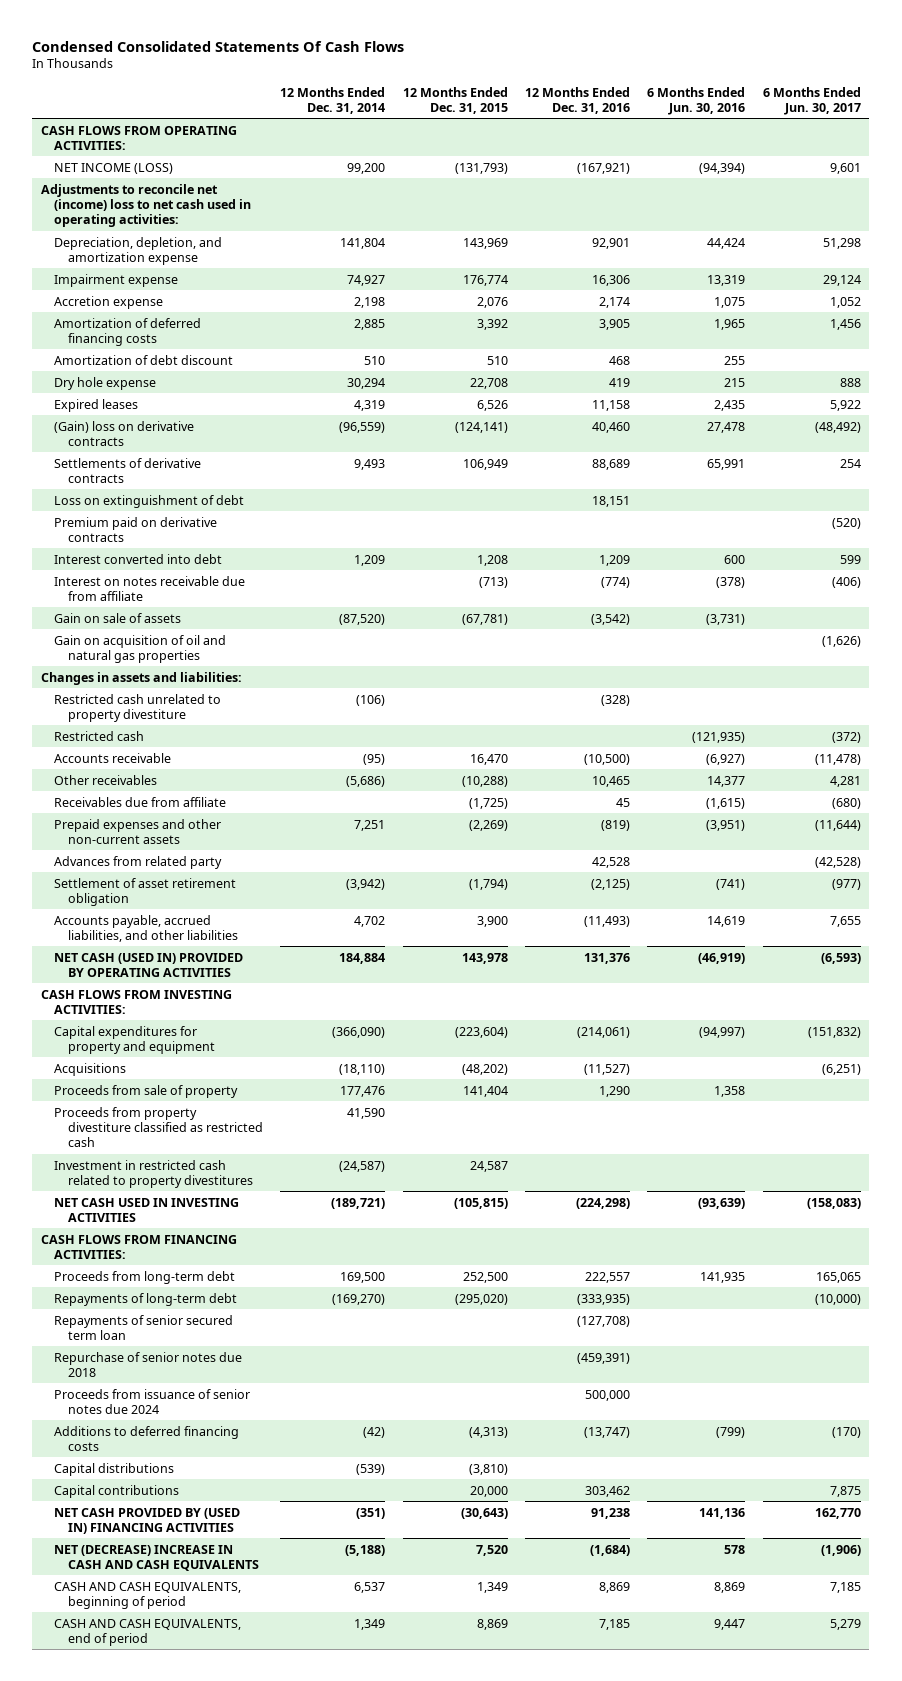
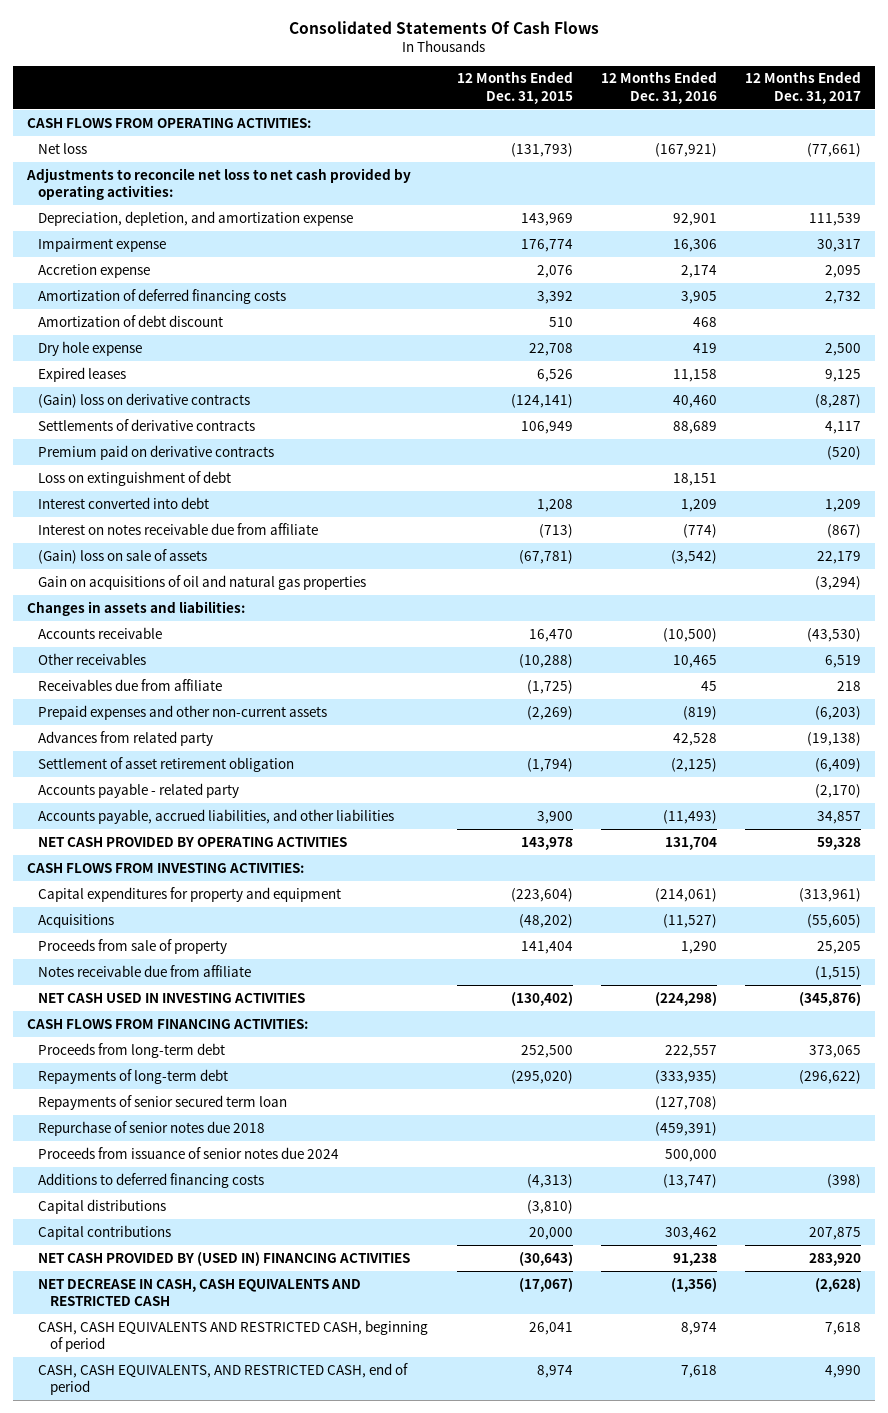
[32,40,405,52] Condensed Consolidated Statements Of Cash Flows -> [288,21,599,35] Consolidated Statements Of Cash Flows
[280,86,386,114] 12 Months Ended Dec. 31, 2014 -> none
[647,86,746,115] 6 Months Ended Jun. 30, 2016 -> none
[762,86,861,115] 6 Months Ended Jun. 30, 2017 -> none
none -> [744,71,861,104] 12 Months Ended Dec. 31, 2017
[54,162,174,174] NET INCOME (LOSS) -> [38,142,88,154] Net loss
[40,183,252,227] Adjustments to reconcile net (income) loss to net cash used in operating activities: -> [26,167,412,201] Adjustments to reconcile net loss to net cash provided by operating activities:
[54,494,245,508] Loss on extinguishment of debt -> [38,470,232,486] Loss on extinguishment of debt
[54,612,182,623] Gain on sale of assets -> [38,548,208,564] (Gain) loss on sale of assets
[54,634,227,663] Gain on acquisition of oil and natural gas properties -> [38,574,367,590] Gain on acquisitions of oil and natural gas properties
[54,693,222,722] Restricted cash unrelated to property divestiture -> none
[54,730,145,741] Restricted cash -> none
none -> [38,782,240,798] Accounts payable - related party
[54,952,244,977] NET CASH (USED IN) PROVIDED BY OPERATING ACTIVITIES -> [38,836,348,847] NET CASH PROVIDED BY OPERATING ACTIVITIES
[584,952,631,964] 131,376 -> [664,836,717,850] 131,704
[54,1106,263,1147] Proceeds from property divestiture classified as restricted cash -> none
[54,1159,253,1188] Investment in restricted cash related to property divestitures -> none
none -> [38,964,252,977] Notes receivable due from affiliate
[453,1197,508,1209] (105,815) -> [510,991,573,1006] (130,402)
[54,1544,259,1571] NET (DECREASE) INCREASE IN CASH AND CASH EQUIVALENTS -> [38,1278,362,1307] NET DECREASE IN CASH, CASH EQUIVALENTS AND RESTRICTED CASH
[475,1544,508,1556] 7,520 -> [518,1277,573,1292] (17,067)
[590,1544,631,1556] (1,684) -> [670,1277,717,1292] (1,356)
[54,1581,242,1609] CASH AND CASH EQUIVALENTS, beginning of period -> [38,1319,429,1353] CASH, CASH EQUIVALENTS AND RESTRICTED CASH, beginning of period
[476,1581,508,1593] 1,349 -> [528,1321,573,1335] 26,041
[599,1581,631,1593] 8,869 -> [680,1321,717,1335] 8,974
[54,1618,242,1646] CASH AND CASH EQUIVALENTS, end of period -> [38,1362,409,1396] CASH, CASH EQUIVALENTS, AND RESTRICTED CASH, end of period
[476,1618,508,1630] 8,869 -> [536,1364,573,1378] 8,974
[599,1618,631,1630] 7,185 -> [680,1364,717,1378] 7,618

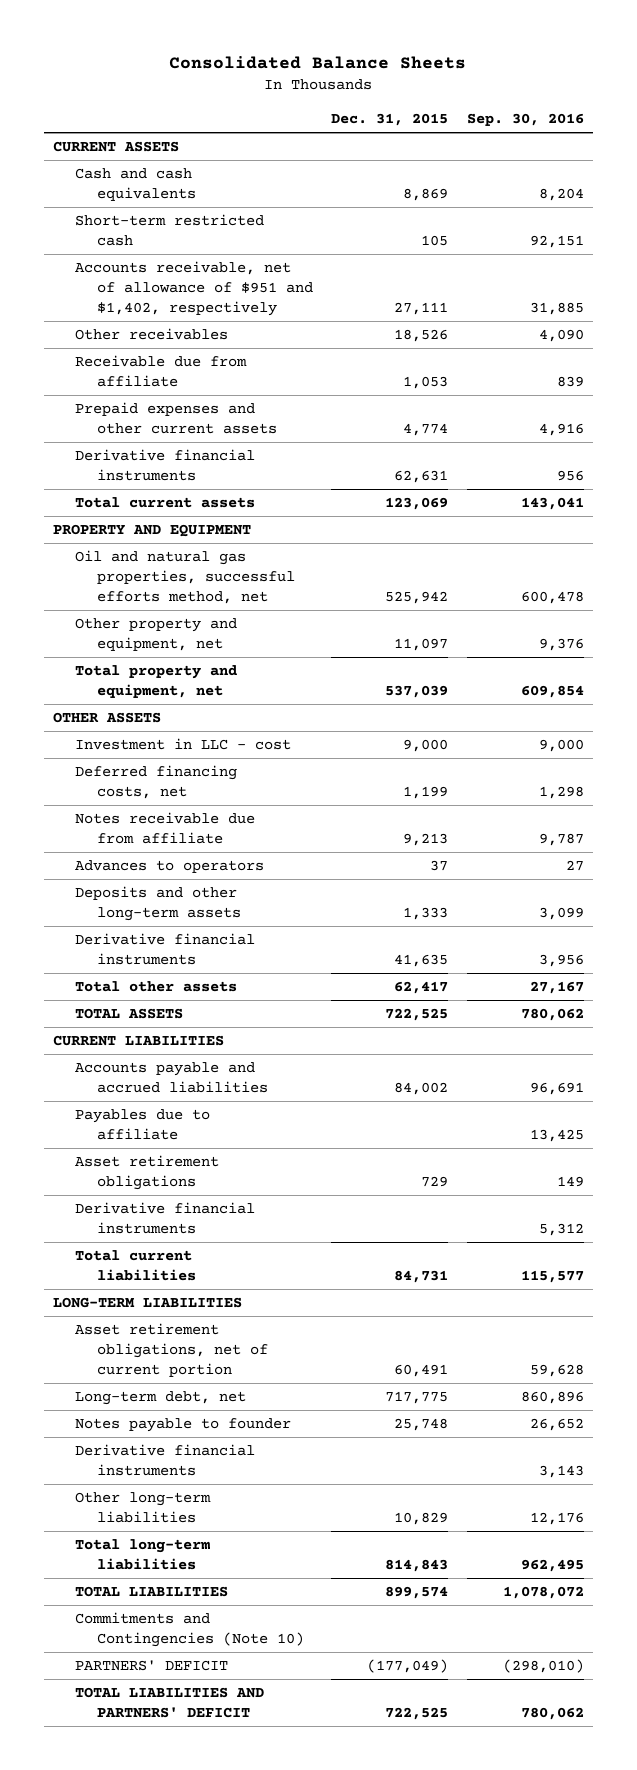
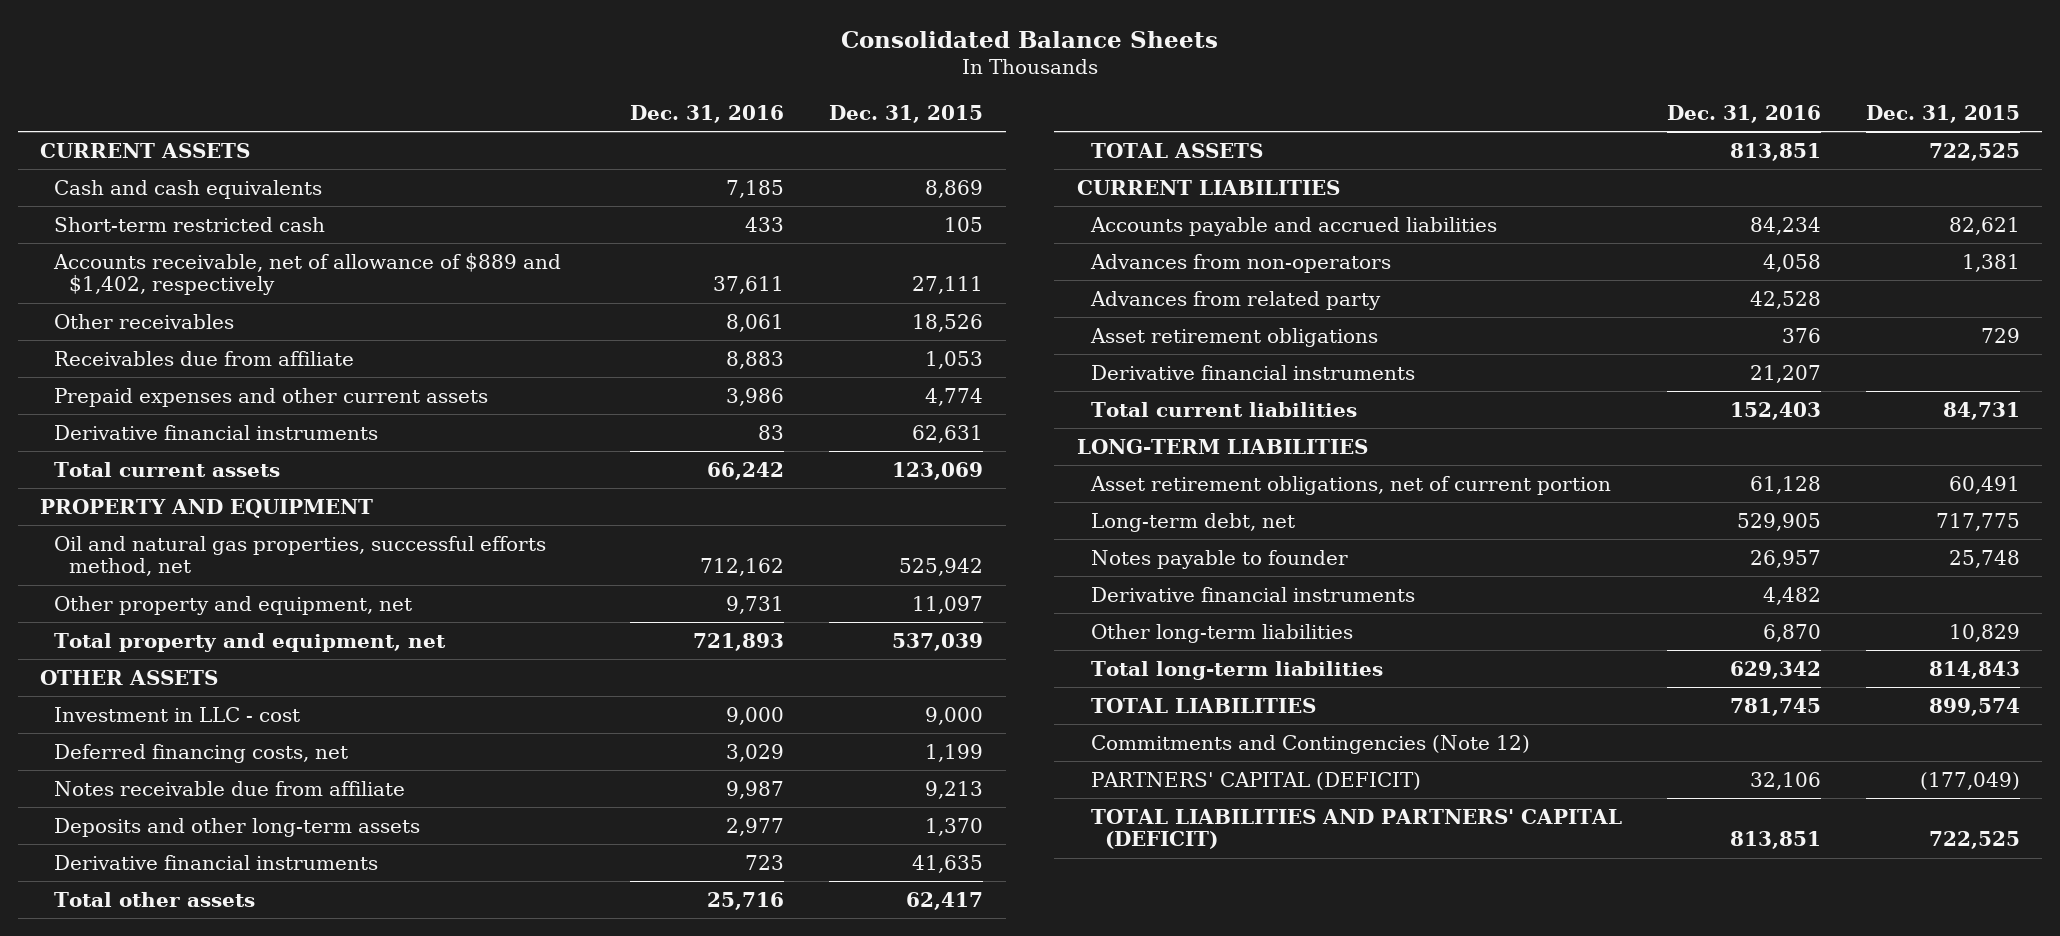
[466,112,584,126] Sep. 30, 2016 -> none
none -> [630,104,785,123] Dec. 31, 2016
[75,261,313,316] Accounts receivable, net of allowance of $951 and $1,402, respectively -> [53,252,562,296] Accounts receivable, net of allowance of $889 and $1,402, respectively
[75,355,248,387] Receivable due from affiliate -> [54,350,355,366] Receivables due from affiliate
[75,860,265,874] Advances to operators -> none
[403,906,449,920] 1,333 -> [925,817,984,836] 1,370
[394,1081,449,1095] 84,002 -> [1948,216,2020,235] 82,621
none -> [1090,253,1392,273] Advances from non-operators
[75,1109,211,1140] Payables due to affiliate -> [1090,290,1382,310] Advances from related party
[75,1612,304,1647] Commitments and Contingencies (Note 10) -> [1091,734,1531,754] Commitments and Contingencies (Note 12)
[75,1660,229,1672] PARTNERS' DEFICIT -> [1091,771,1422,790] PARTNERS' CAPITAL (DEFICIT)
[75,1687,265,1718] TOTAL LIABILITIES AND PARTNERS' DEFICIT -> [1091,808,1623,850] TOTAL LIABILITIES AND PARTNERS' CAPITAL (DEFICIT)

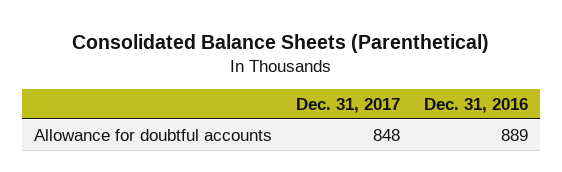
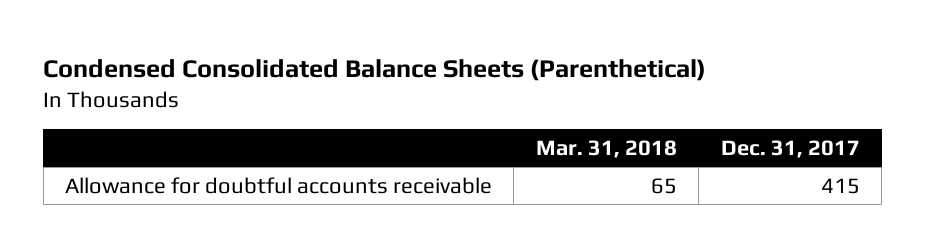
[72,33,490,53] Consolidated Balance Sheets (Parenthetical) -> [43,59,707,82] Condensed Consolidated Balance Sheets (Parenthetical)
[423,97,528,113] Dec. 31, 2016 -> none
none -> [535,140,677,159] Mar. 31, 2018
[34,128,273,141] Allowance for doubtful accounts -> [64,176,492,194] Allowance for doubtful accounts receivable
[373,128,401,141] 848 -> [820,177,860,194] 415

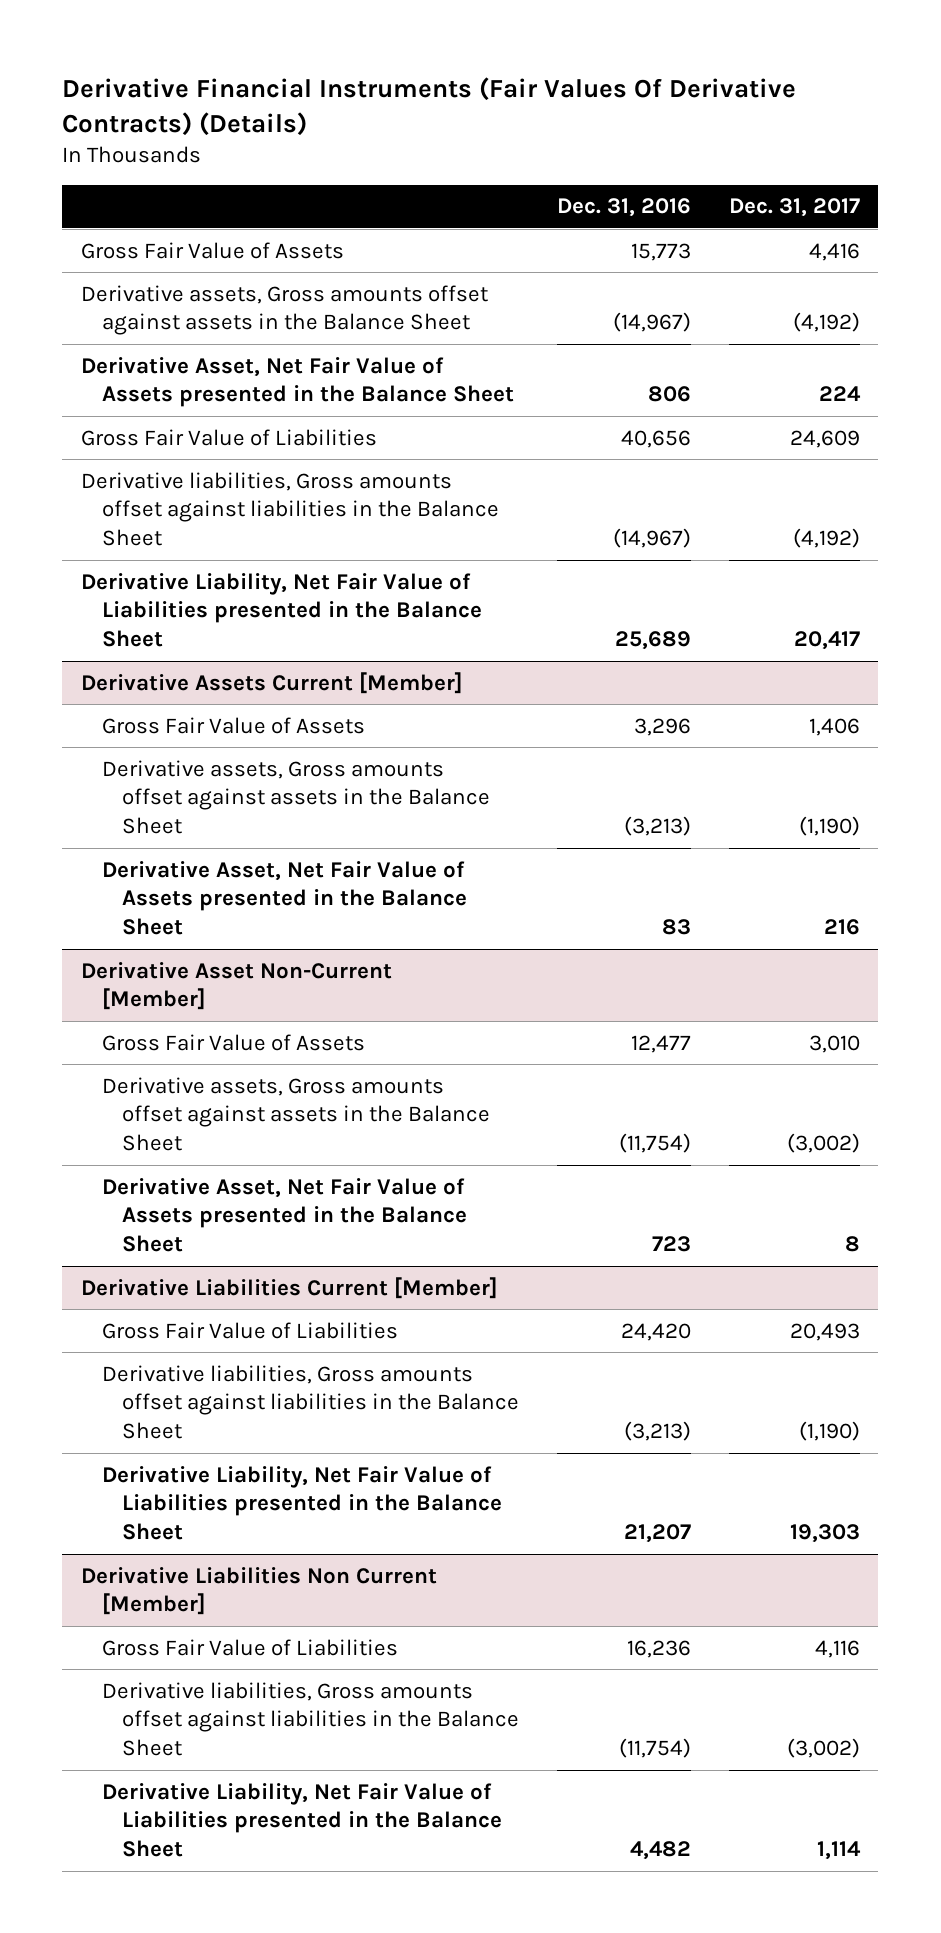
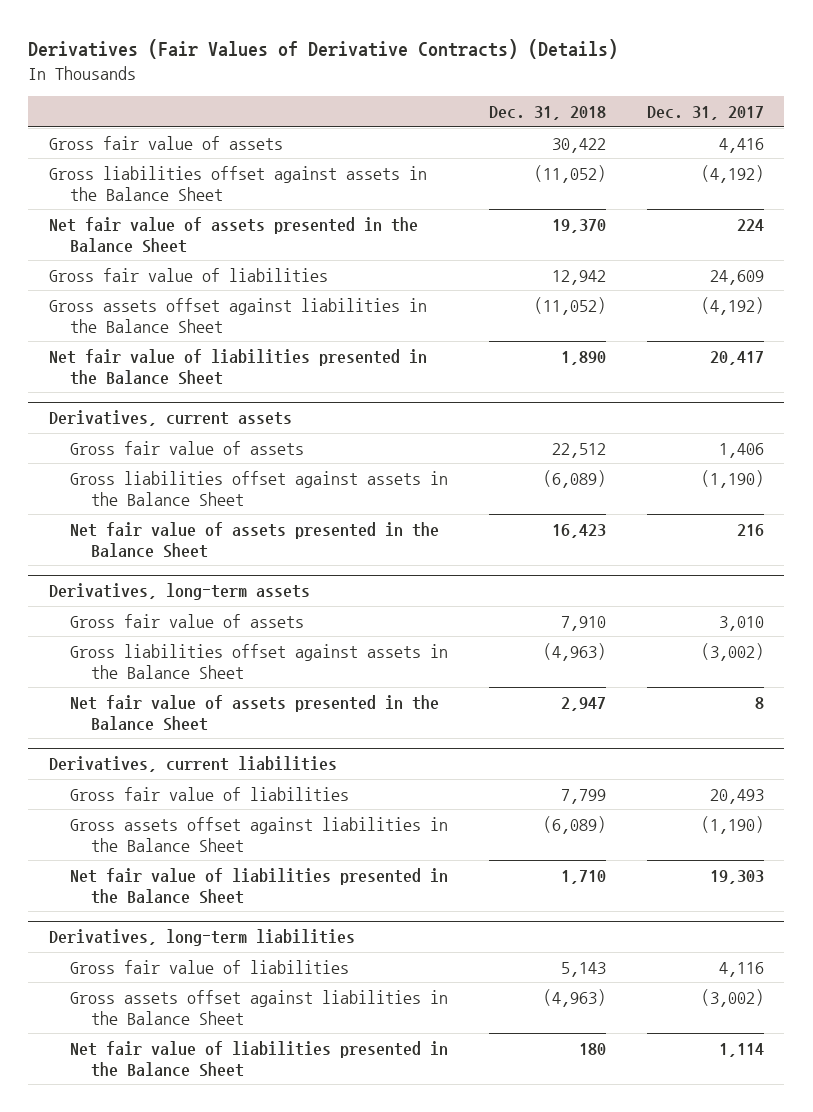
[62,77,797,136] Derivative Financial Instruments (Fair Values Of Derivative Contracts) (Details) -> [28,39,619,60] Derivatives (Fair Values of Derivative Contracts) (Details)
[556,198,691,218] Dec. 31, 2016 -> none
none -> [488,106,606,121] Dec. 31, 2018
[81,241,345,259] Gross Fair Value of Assets -> [48,135,283,150] Gross fair value of assets
[81,284,489,336] Derivative assets, Gross amounts offset against assets in the Balance Sheet -> [48,165,427,201] Gross liabilities offset against assets in the Balance Sheet
[81,356,514,408] Derivative Asset, Net Fair Value of Assets presented in the Balance Sheet -> [48,216,418,253] Net fair value of assets presented in the Balance Sheet
[81,428,378,446] Gross Fair Value of Liabilities -> [48,267,328,282] Gross fair value of liabilities
[81,471,499,547] Derivative liabilities, Gross amounts offset against liabilities in the Balance Sheet -> [48,297,427,333] Gross assets offset against liabilities in the Balance Sheet
[81,572,482,648] Derivative Liability, Net Fair Value of Liabilities presented in the Balance Sheet -> [48,348,427,385] Net fair value of liabilities presented in the Balance Sheet
[81,671,464,694] Derivative Assets Current [Member] -> [48,410,292,427] Derivatives, current assets
[101,716,365,734] Gross Fair Value of Assets -> [69,440,304,455] Gross fair value of assets
[101,759,491,835] Derivative assets, Gross amounts offset against assets in the Balance Sheet -> [69,470,448,506] Gross liabilities offset against assets in the Balance Sheet
[101,860,468,936] Derivative Asset, Net Fair Value of Assets presented in the Balance Sheet -> [69,521,439,558] Net fair value of assets presented in the Balance Sheet
[81,961,393,1011] Derivative Asset Non-Current [Member] -> [48,583,310,601] Derivatives, long-term assets
[101,1033,365,1051] Gross Fair Value of Assets -> [69,613,304,628] Gross fair value of assets
[101,1076,491,1152] Derivative assets, Gross amounts offset against assets in the Balance Sheet -> [69,643,448,679] Gross liabilities offset against assets in the Balance Sheet
[101,1177,468,1253] Derivative Asset, Net Fair Value of Assets presented in the Balance Sheet -> [69,694,439,731] Net fair value of assets presented in the Balance Sheet
[81,1276,499,1299] Derivative Liabilities Current [Member] -> [48,756,337,773] Derivatives, current liabilities
[101,1321,398,1339] Gross Fair Value of Liabilities -> [69,786,349,801] Gross fair value of liabilities
[101,1364,520,1440] Derivative liabilities, Gross amounts offset against liabilities in the Balance Sheet -> [69,816,448,852] Gross assets offset against liabilities in the Balance Sheet
[101,1465,503,1541] Derivative Liability, Net Fair Value of Liabilities presented in the Balance Sheet -> [69,867,448,904] Net fair value of liabilities presented in the Balance Sheet
[81,1566,438,1616] Derivative Liabilities Non Current [Member] -> [48,929,355,947] Derivatives, long-term liabilities
[101,1638,398,1656] Gross Fair Value of Liabilities -> [69,959,349,974] Gross fair value of liabilities
[101,1681,520,1757] Derivative liabilities, Gross amounts offset against liabilities in the Balance Sheet -> [69,989,448,1025] Gross assets offset against liabilities in the Balance Sheet
[101,1782,503,1858] Derivative Liability, Net Fair Value of Liabilities presented in the Balance Sheet -> [69,1040,448,1077] Net fair value of liabilities presented in the Balance Sheet

